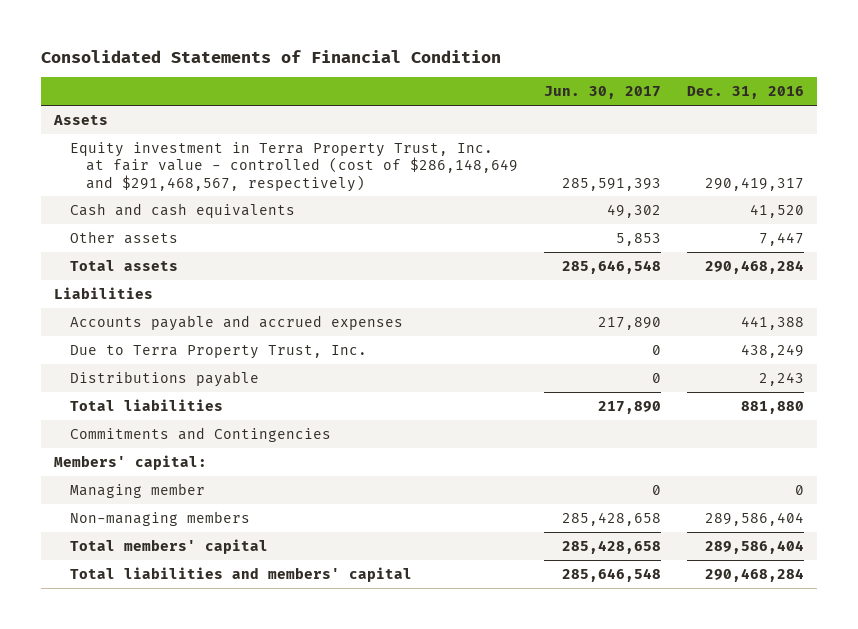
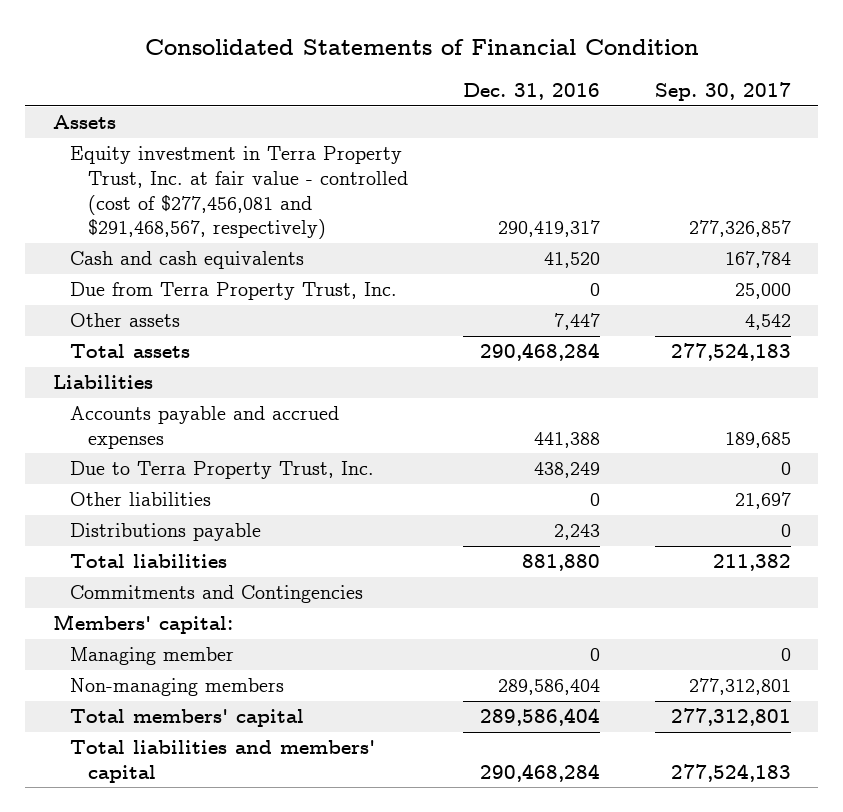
[543,86,661,100] Jun. 30, 2017 -> none
none -> [654,81,791,101] Sep. 30, 2017
[70,141,518,192] Equity investment in Terra Property Trust, Inc. at fair value - controlled (cost of $286,148,649 and $291,468,567, respectively) -> [70,146,409,240] Equity investment in Terra Property Trust, Inc. at fair value - controlled (cost of $277,456,081 and $291,468,567, respectively)
none -> [70,282,398,301] Due from Terra Property Trust, Inc.
none -> [70,492,212,507] Other liabilities

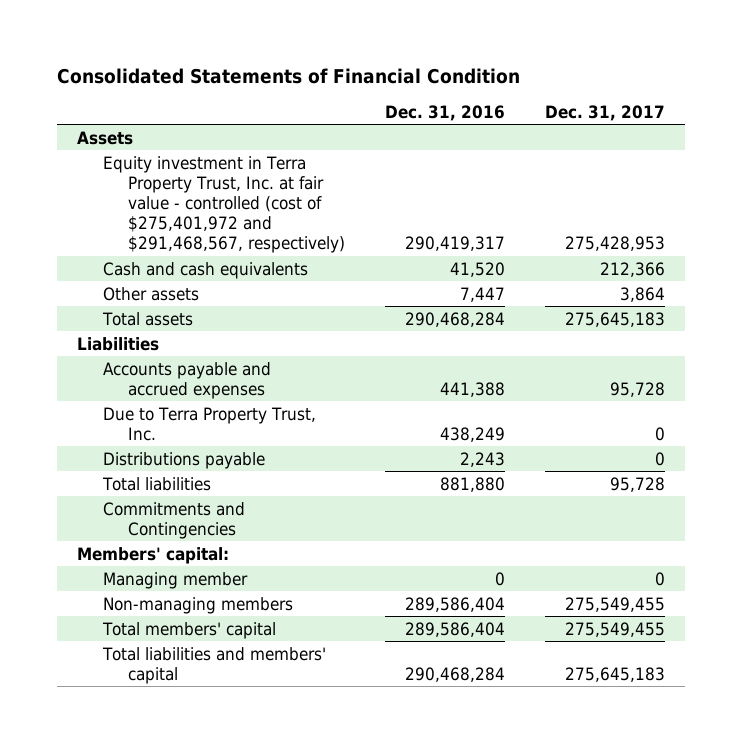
[654,81,791,101] Sep. 30, 2017 -> none
none -> [545,104,666,121] Dec. 31, 2017
[70,146,409,240] Equity investment in Terra Property Trust, Inc. at fair value - controlled (cost of $277,456,081 and $291,468,567, respectively) -> [102,155,346,254] Equity investment in Terra Property Trust, Inc. at fair value - controlled (cost of $275,401,972 and $291,468,567, respectively)
[70,282,398,301] Due from Terra Property Trust, Inc. -> none
[70,492,212,507] Other liabilities -> none

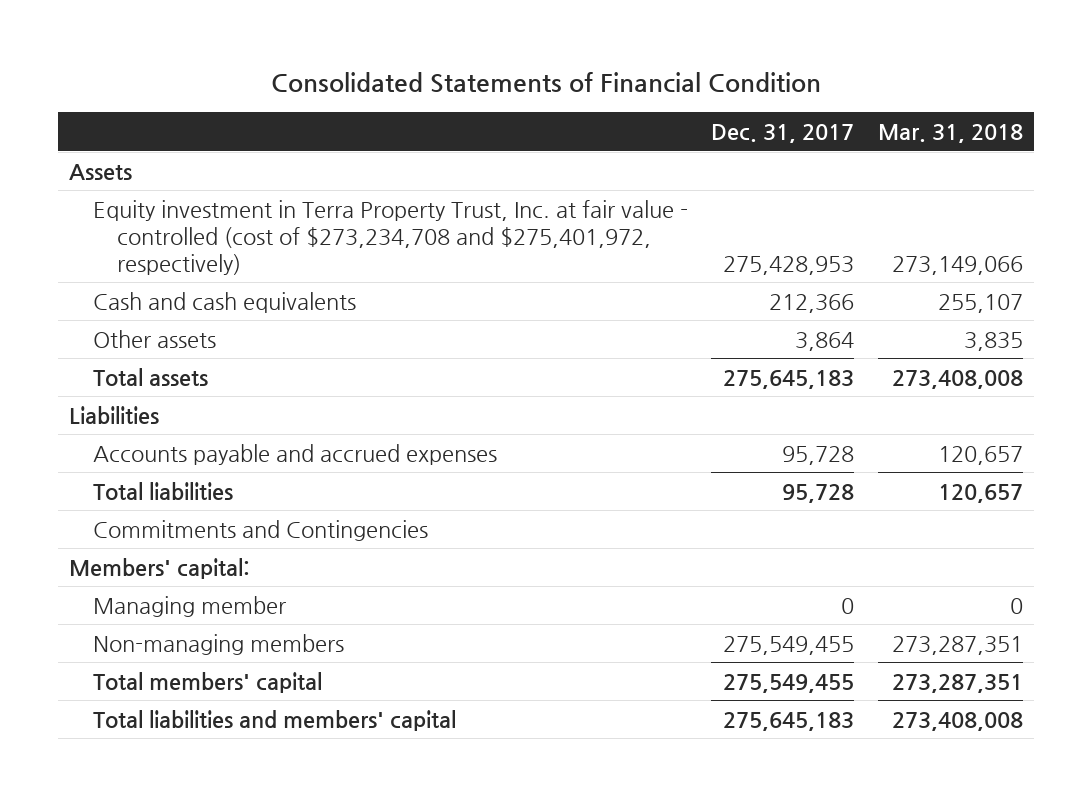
[385,104,506,121] Dec. 31, 2016 -> none
none -> [877,123,1023,143] Mar. 31, 2018
[102,155,346,254] Equity investment in Terra Property Trust, Inc. at fair value - controlled (cost of $275,401,972 and $291,468,567, respectively) -> [93,199,689,275] Equity investment in Terra Property Trust, Inc. at fair value - controlled (cost of $273,234,708 and $275,401,972, respectively)
[102,406,316,441] Due to Terra Property Trust, Inc. -> none
[102,451,265,469] Distributions payable -> none

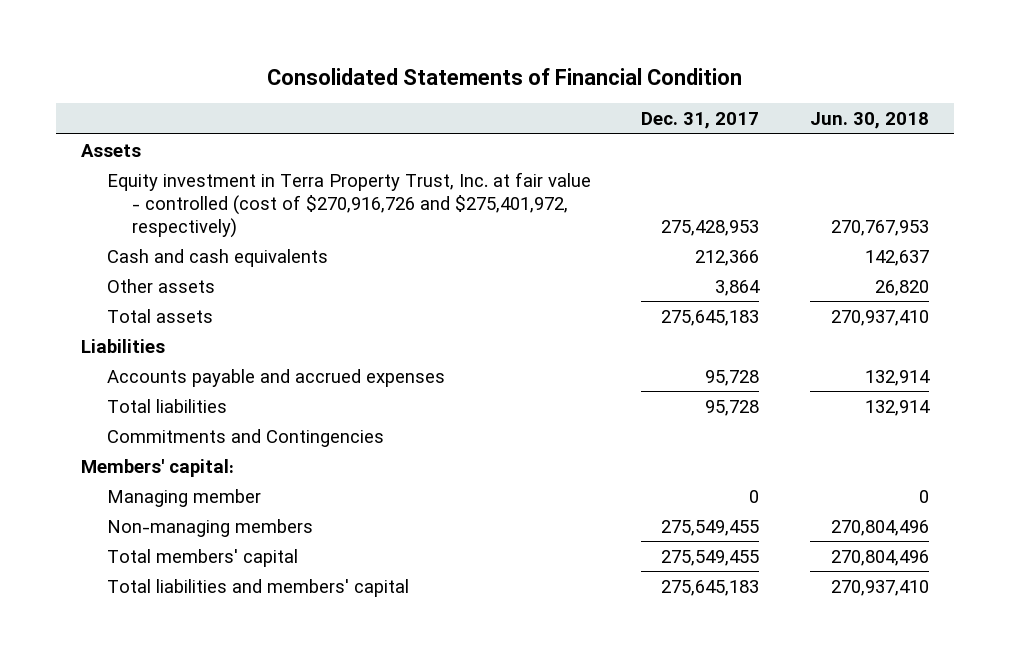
[877,123,1023,143] Mar. 31, 2018 -> none
none -> [809,112,929,130] Jun. 30, 2018
[93,199,689,275] Equity investment in Terra Property Trust, Inc. at fair value - controlled (cost of $273,234,708 and $275,401,972, respectively) -> [106,171,591,238] Equity investment in Terra Property Trust, Inc. at fair value - controlled (cost of $270,916,726 and $275,401,972, respectively)

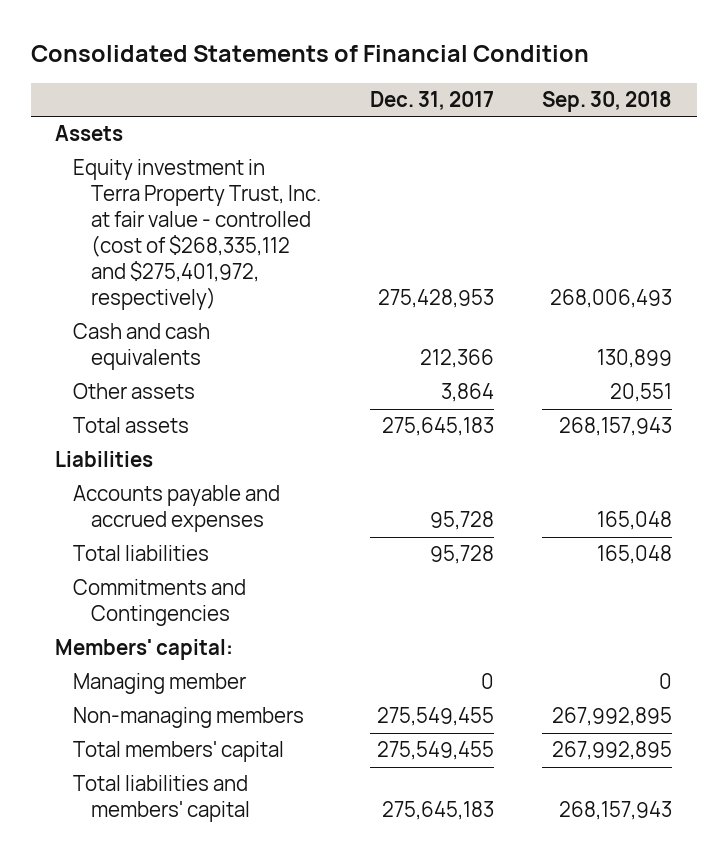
[809,112,929,130] Jun. 30, 2018 -> none
none -> [542,90,673,112] Sep. 30, 2018
[106,171,591,238] Equity investment in Terra Property Trust, Inc. at fair value - controlled (cost of $270,916,726 and $275,401,972, respectively) -> [73,159,322,311] Equity investment in Terra Property Trust, Inc. at fair value - controlled (cost of $268,335,112 and $275,401,972, respectively)

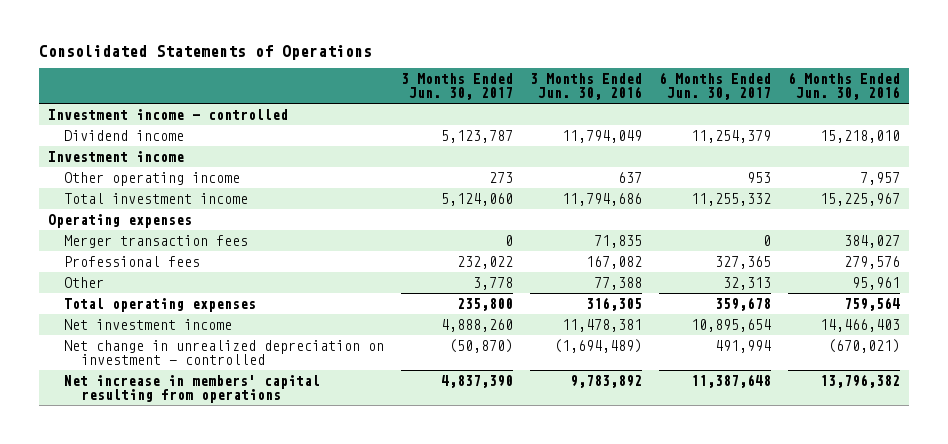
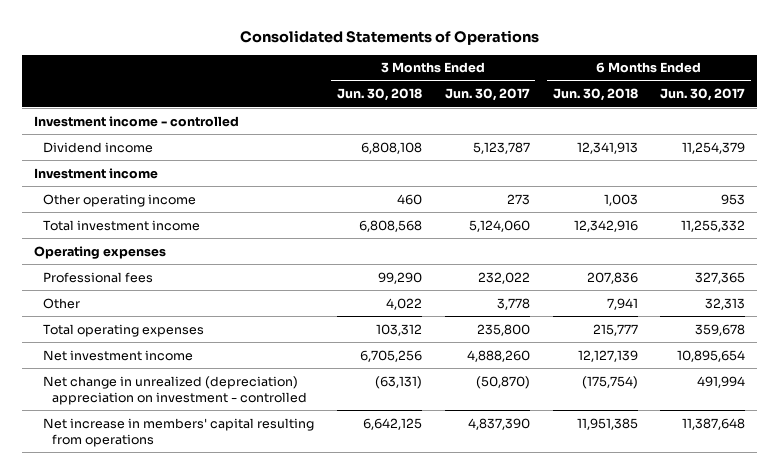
[530,72,643,101] 3 Months Ended Jun. 30, 2016 -> none
[788,71,901,101] 6 Months Ended Jun. 30, 2016 -> none
none -> [336,88,422,102] Jun. 30, 2018
none -> [552,88,638,102] Jun. 30, 2018
[64,234,249,248] Merger transaction fees -> none
[64,339,385,365] Net change in unrealized depreciation on investment - controlled -> [43,375,308,405] Net change in unrealized (depreciation) appreciation on investment - controlled

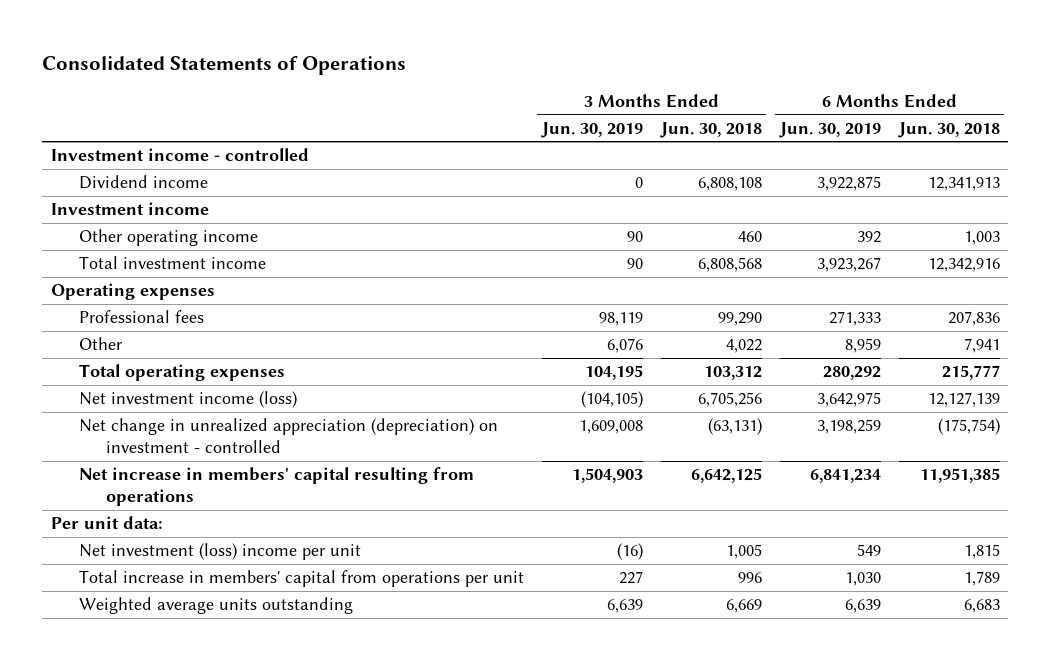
[444,88,530,102] Jun. 30, 2017 -> none
[660,88,746,102] Jun. 30, 2017 -> none
none -> [540,121,643,138] Jun. 30, 2019
none -> [778,121,881,138] Jun. 30, 2019
[43,349,194,361] Net investment income -> [78,391,297,409] Net investment income (loss)
[43,375,308,405] Net change in unrealized (depreciation) appreciation on investment - controlled -> [78,418,498,454] Net change in unrealized appreciation (depreciation) on investment - controlled
none -> [51,516,164,530] Per unit data:
none -> [78,543,361,561] Net investment (loss) income per unit
none -> [78,570,524,588] Total increase in members' capital from operations per unit
none -> [78,597,353,615] Weighted average units outstanding

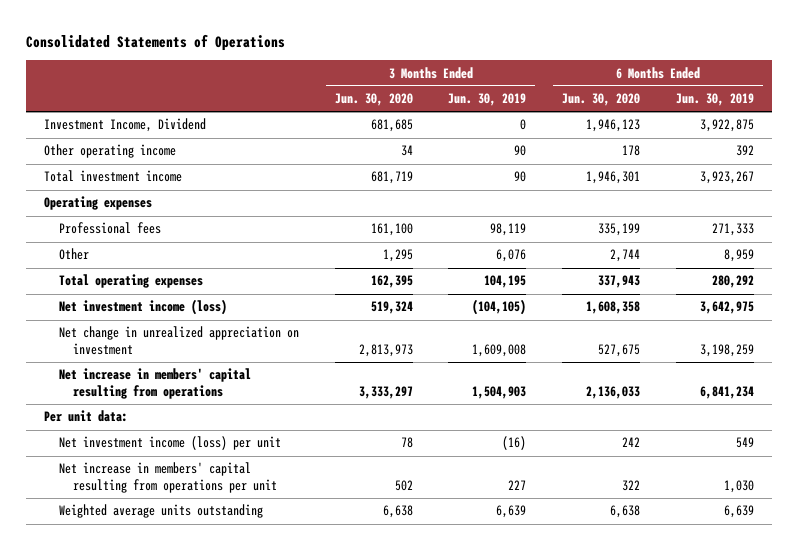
[659,121,762,138] Jun. 30, 2018 -> none
[897,121,1000,138] Jun. 30, 2018 -> none
none -> [334,93,413,107] Jun. 30, 2020
none -> [562,93,641,107] Jun. 30, 2020
[51,148,310,162] Investment income - controlled -> none
[51,202,210,216] Investment income -> none
[78,175,208,190] Dividend income -> [44,118,207,133] Investment Income, Dividend
[78,418,498,454] Net change in unrealized appreciation (depreciation) on investment - controlled -> [58,326,299,355] Net change in unrealized appreciation on investment
[78,543,361,561] Net investment (loss) income per unit -> [58,436,281,451] Net investment income (loss) per unit
[78,570,524,588] Total increase in members' capital from operations per unit -> [58,462,278,493] Net increase in members' capital resulting from operations per unit

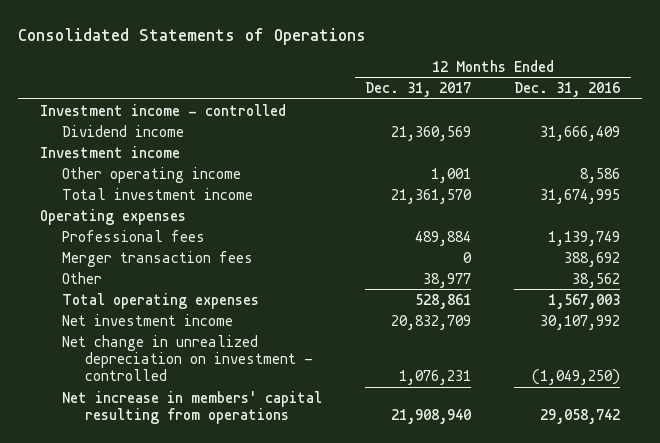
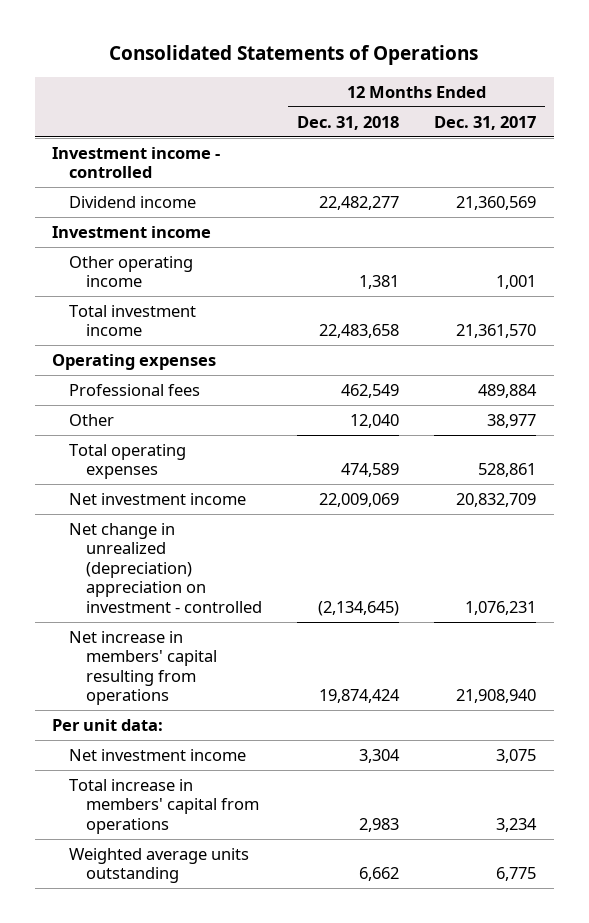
[514,82,621,98] Dec. 31, 2016 -> none
none -> [297,115,400,130] Dec. 31, 2018
[62,250,254,267] Merger transaction fees -> none
[62,334,314,382] Net change in unrealized depreciation on investment - controlled -> [69,522,262,613] Net change in unrealized (depreciation) appreciation on investment - controlled
none -> [52,718,164,731] Per unit data:
none -> [69,748,247,761] Net investment income
none -> [69,778,259,834] Total increase in members' capital from operations
none -> [69,847,250,884] Weighted average units outstanding

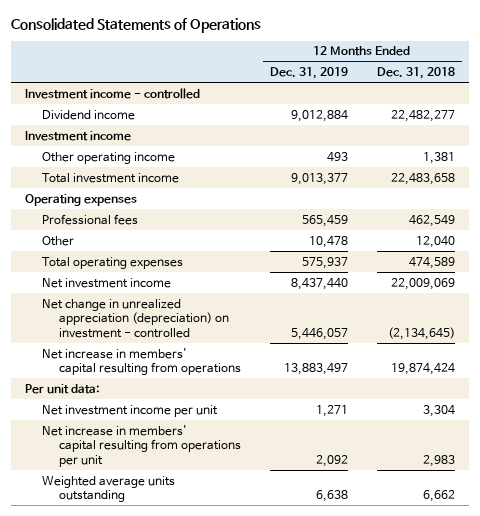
[434,115,537,130] Dec. 31, 2017 -> none
none -> [269,66,348,79] Dec. 31, 2019
[69,522,262,613] Net change in unrealized (depreciation) appreciation on investment - controlled -> [42,298,229,338] Net change in unrealized appreciation (depreciation) on investment - controlled
[69,748,247,761] Net investment income -> [42,404,219,417] Net investment income per unit
[69,778,259,834] Total increase in members' capital from operations -> [42,424,241,467] Net increase in members' capital resulting from operations per unit

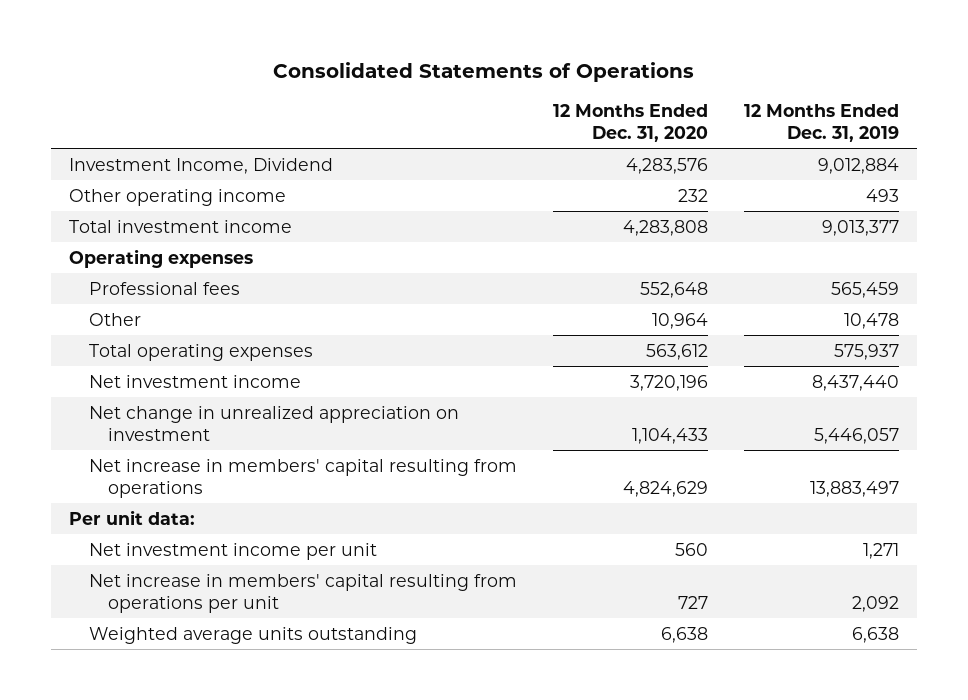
[376,66,455,79] Dec. 31, 2018 -> none
none -> [553,103,709,142] 12 Months Ended Dec. 31, 2020
[25,87,201,99] Investment income - controlled -> none
[25,130,132,141] Investment income -> none
[42,109,136,120] Dividend income -> [68,157,333,174] Investment Income, Dividend
[42,298,229,338] Net change in unrealized appreciation (depreciation) on investment - controlled -> [88,405,459,441] Net change in unrealized appreciation on investment

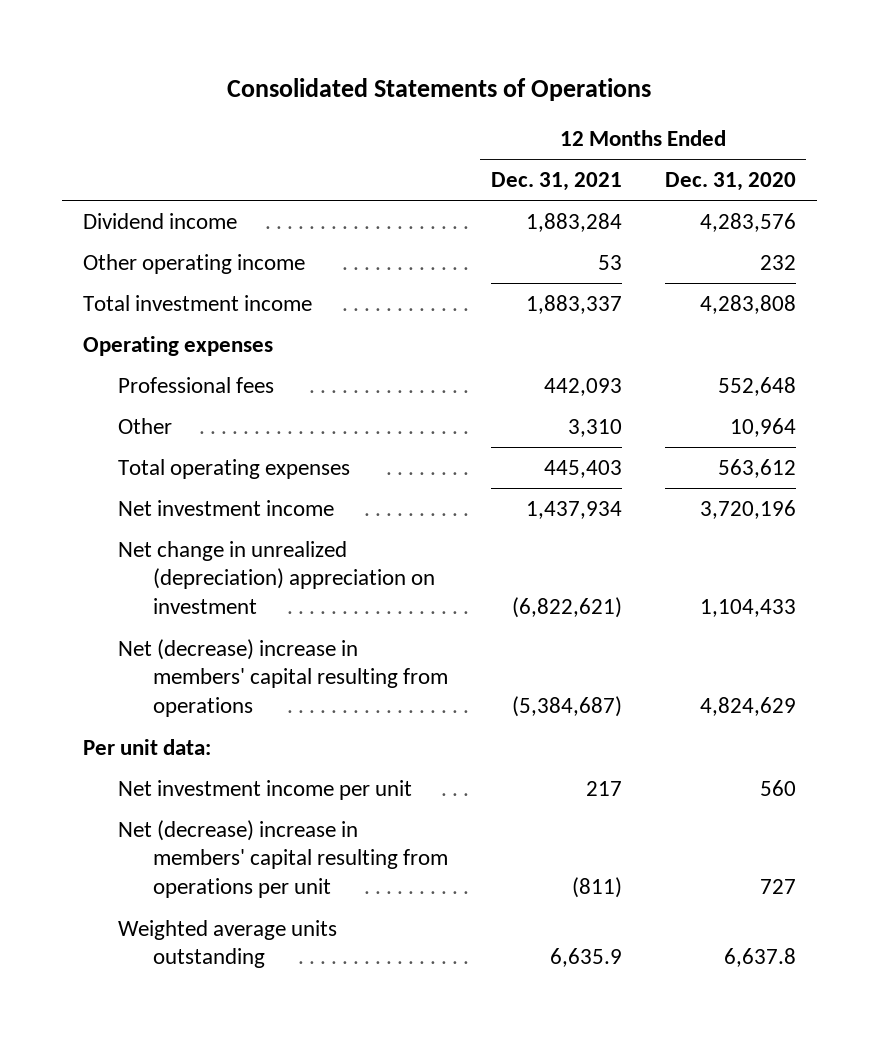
[744,103,900,142] 12 Months Ended Dec. 31, 2019 -> none
none -> [490,172,622,192] Dec. 31, 2021
[68,157,333,174] Investment Income, Dividend -> [83,212,238,229] Dividend income
[88,405,459,441] Net change in unrealized appreciation on investment -> [118,540,436,615] Net change in unrealized (depreciation) appreciation on investment
[88,458,517,498] Net increase in members' capital resulting from operations -> [118,638,449,718] Net (decrease) increase in members' capital resulting from operations
[88,573,517,613] Net increase in members' capital resulting from operations per unit -> [118,819,449,899] Net (decrease) increase in members' capital resulting from operations per unit
[661,626,709,643] 6,638 -> [723,948,796,968] 6,637.8

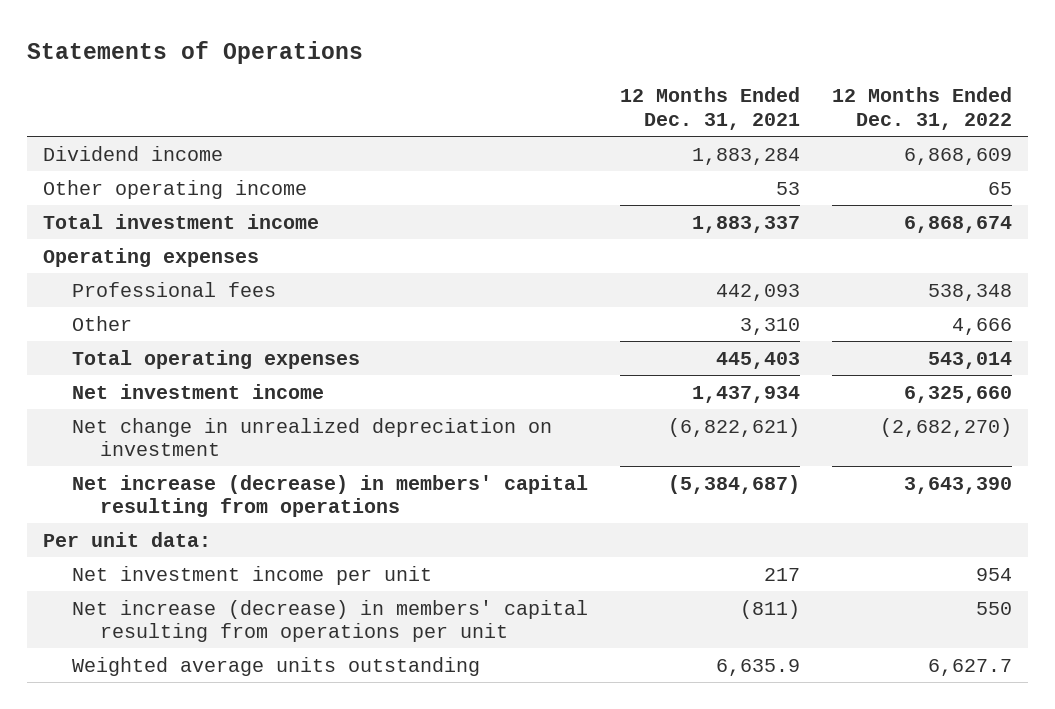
[227,77,652,101] Consolidated Statements of Operations -> [27,40,364,64] Statements of Operations
[664,172,796,192] Dec. 31, 2020 -> none
none -> [832,87,1013,130] 12 Months Ended Dec. 31, 2022
[118,540,436,615] Net change in unrealized (depreciation) appreciation on investment -> [71,417,552,456] Net change in unrealized depreciation on investment
[118,638,449,718] Net (decrease) increase in members' capital resulting from operations -> [71,474,588,517] Net increase (decrease) in members' capital resulting from operations
[118,819,449,899] Net (decrease) increase in members' capital resulting from operations per unit -> [71,599,588,642] Net increase (decrease) in members' capital resulting from operations per unit

